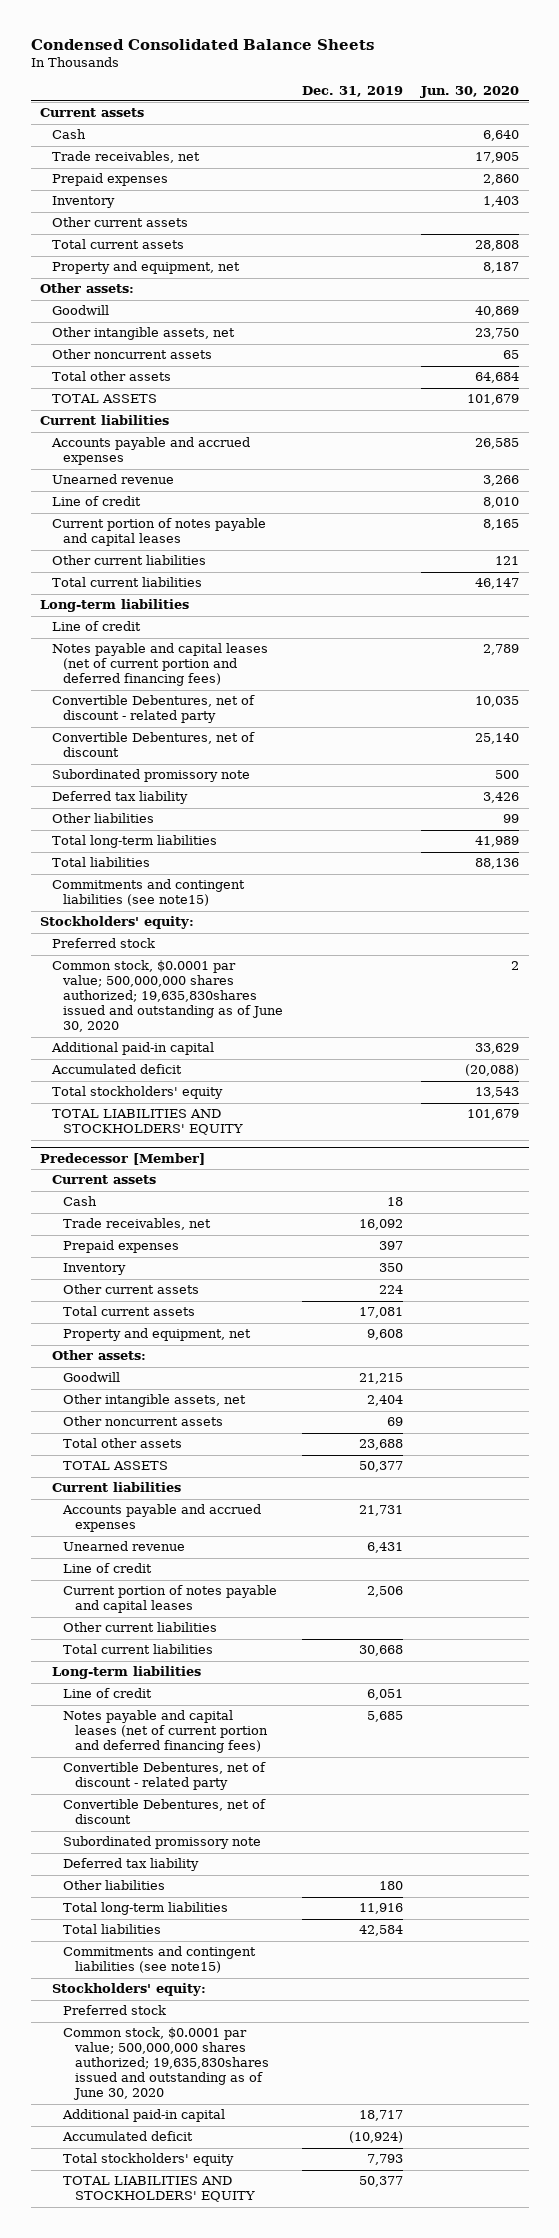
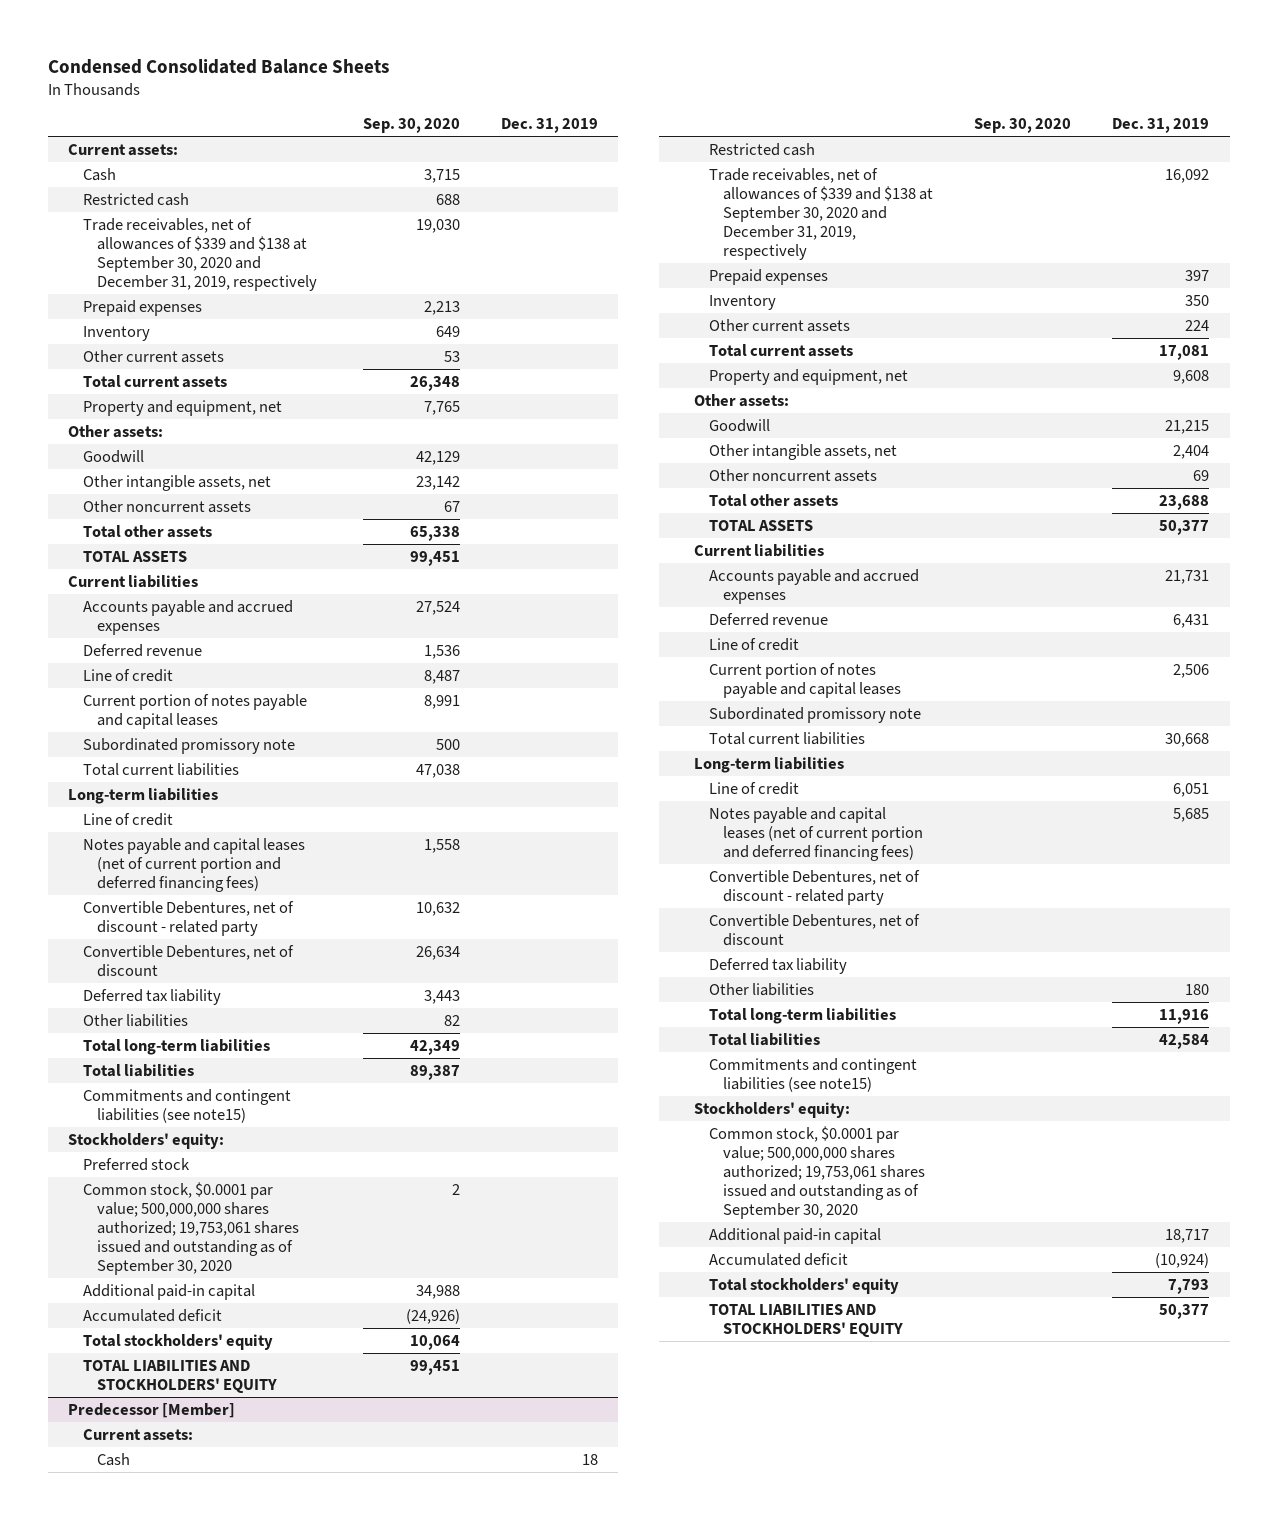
[420,85,520,98] Jun. 30, 2020 -> none
none -> [362,118,460,134] Sep. 30, 2020
[39,108,144,118] Current assets -> [68,143,179,156] Current assets:
none -> [82,192,189,206] Restricted cash
[51,151,200,164] Trade receivables, net -> [82,217,318,291] Trade receivables, net of allowances of $339 and $138 at September 30, 2020 and December 31, 2019, respectively
[51,474,174,485] Unearned revenue -> [82,643,202,657] Deferred revenue
[51,555,206,566] Other current liabilities -> none
[51,769,250,783] Subordinated promissory note -> [82,737,295,754] Subordinated promissory note
[51,960,284,1033] Common stock, $0.0001 par value; 500,000,000 shares authorized; 19,635,830shares issued and outstanding as of June 30, 2020 -> [82,1181,300,1275] Common stock, $0.0001 par value; 500,000,000 shares authorized; 19,753,061 shares issued and outstanding as of September 30, 2020
[51,1175,156,1185] Current assets -> [82,1428,193,1441] Current assets:
none -> [708,142,815,156] Restricted cash
[63,1218,212,1231] Trade receivables, net -> [708,167,933,260] Trade receivables, net of allowances of $339 and $138 at September 30, 2020 and December 31, 2019, respectively
[63,1541,186,1552] Unearned revenue -> [708,612,828,626] Deferred revenue
[63,1622,218,1633] Other current liabilities -> none
[63,1836,262,1850] Subordinated promissory note -> [708,706,921,723] Subordinated promissory note
[63,2005,167,2016] Preferred stock -> none
[63,2027,269,2101] Common stock, $0.0001 par value; 500,000,000 shares authorized; 19,635,830shares issued and outstanding as of June 30, 2020 -> [708,1125,925,1219] Common stock, $0.0001 par value; 500,000,000 shares authorized; 19,753,061 shares issued and outstanding as of September 30, 2020

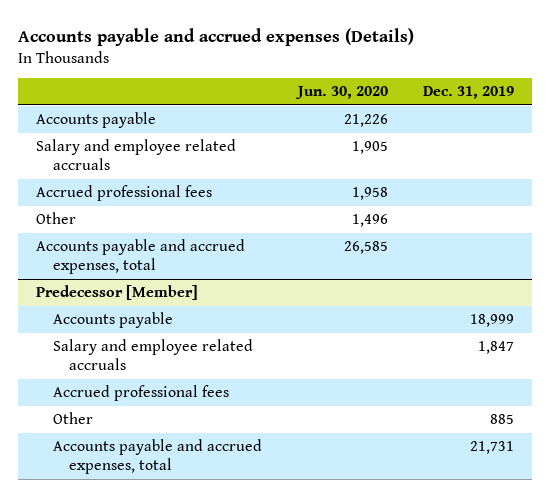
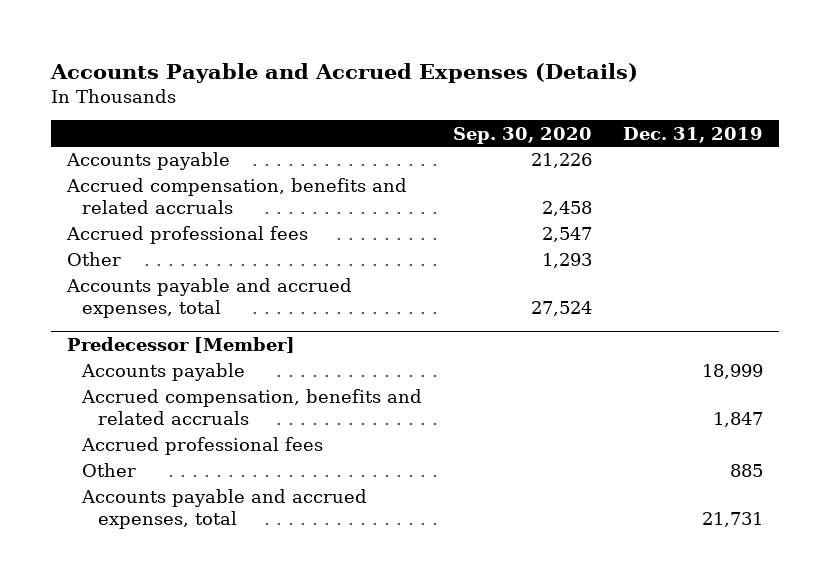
[18,27,415,46] Accounts payable and accrued expenses (Details) -> [50,62,639,83] Accounts Payable and Accrued Expenses (Details)
[294,86,388,100] Jun. 30, 2020 -> none
none -> [453,126,593,144] Sep. 30, 2020
[35,139,236,170] Salary and employee related accruals -> none
none -> [65,178,407,215] Accrued compensation, benefits and related accruals
[52,339,253,370] Salary and employee related accruals -> [81,389,423,426] Accrued compensation, benefits and related accruals

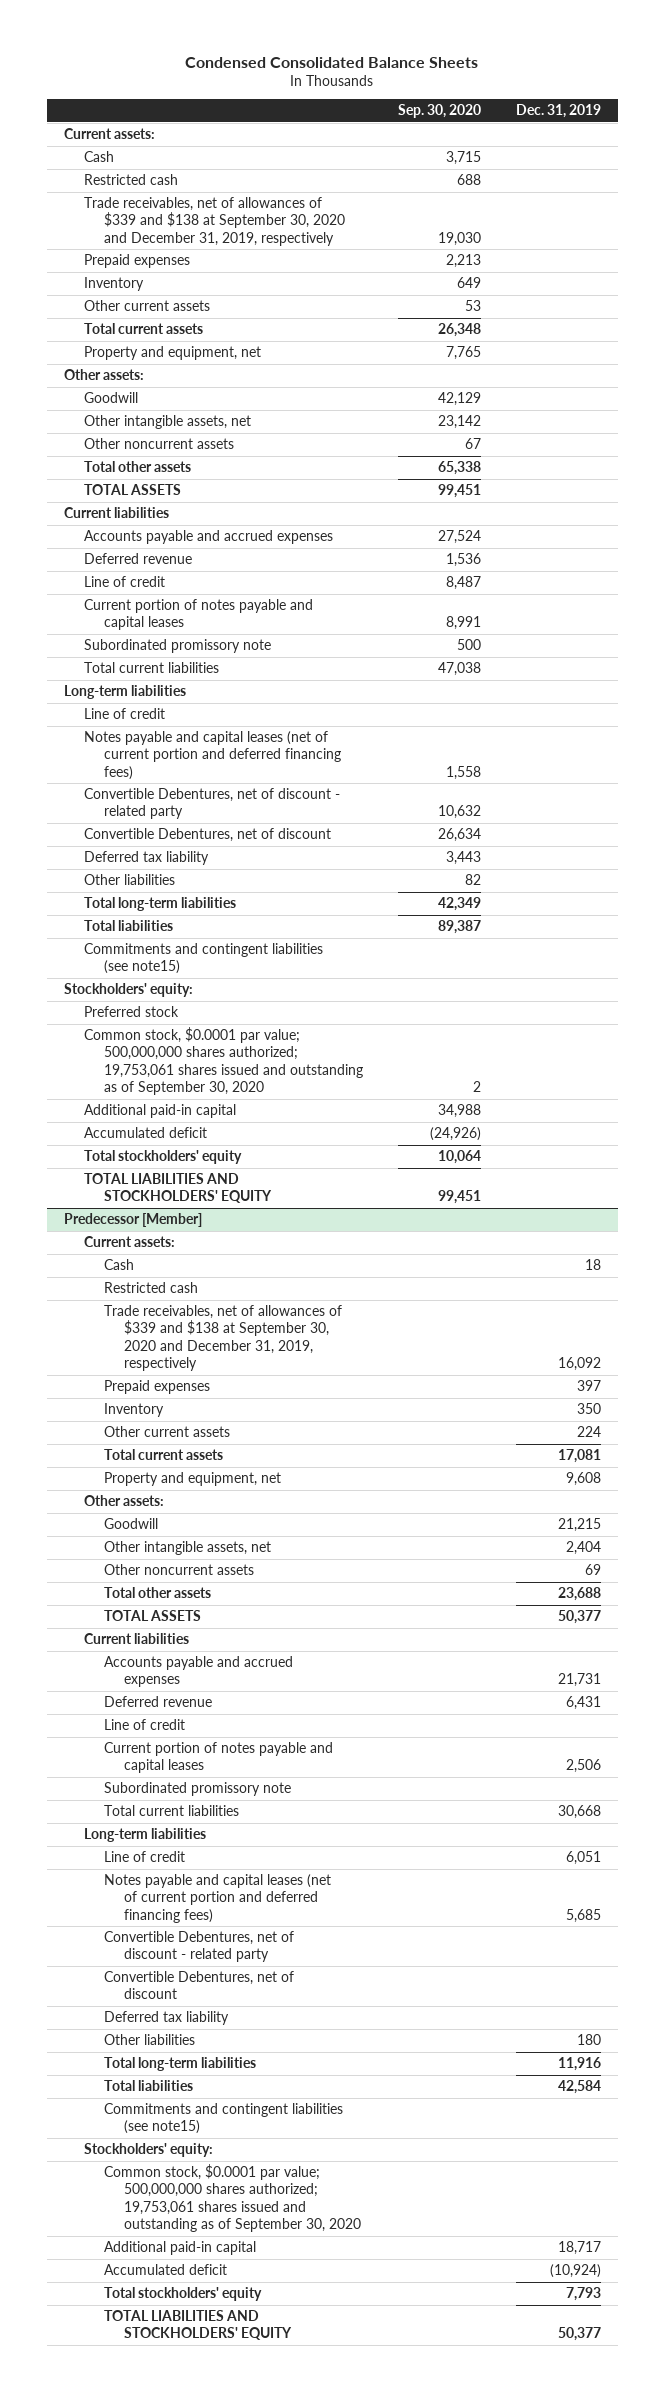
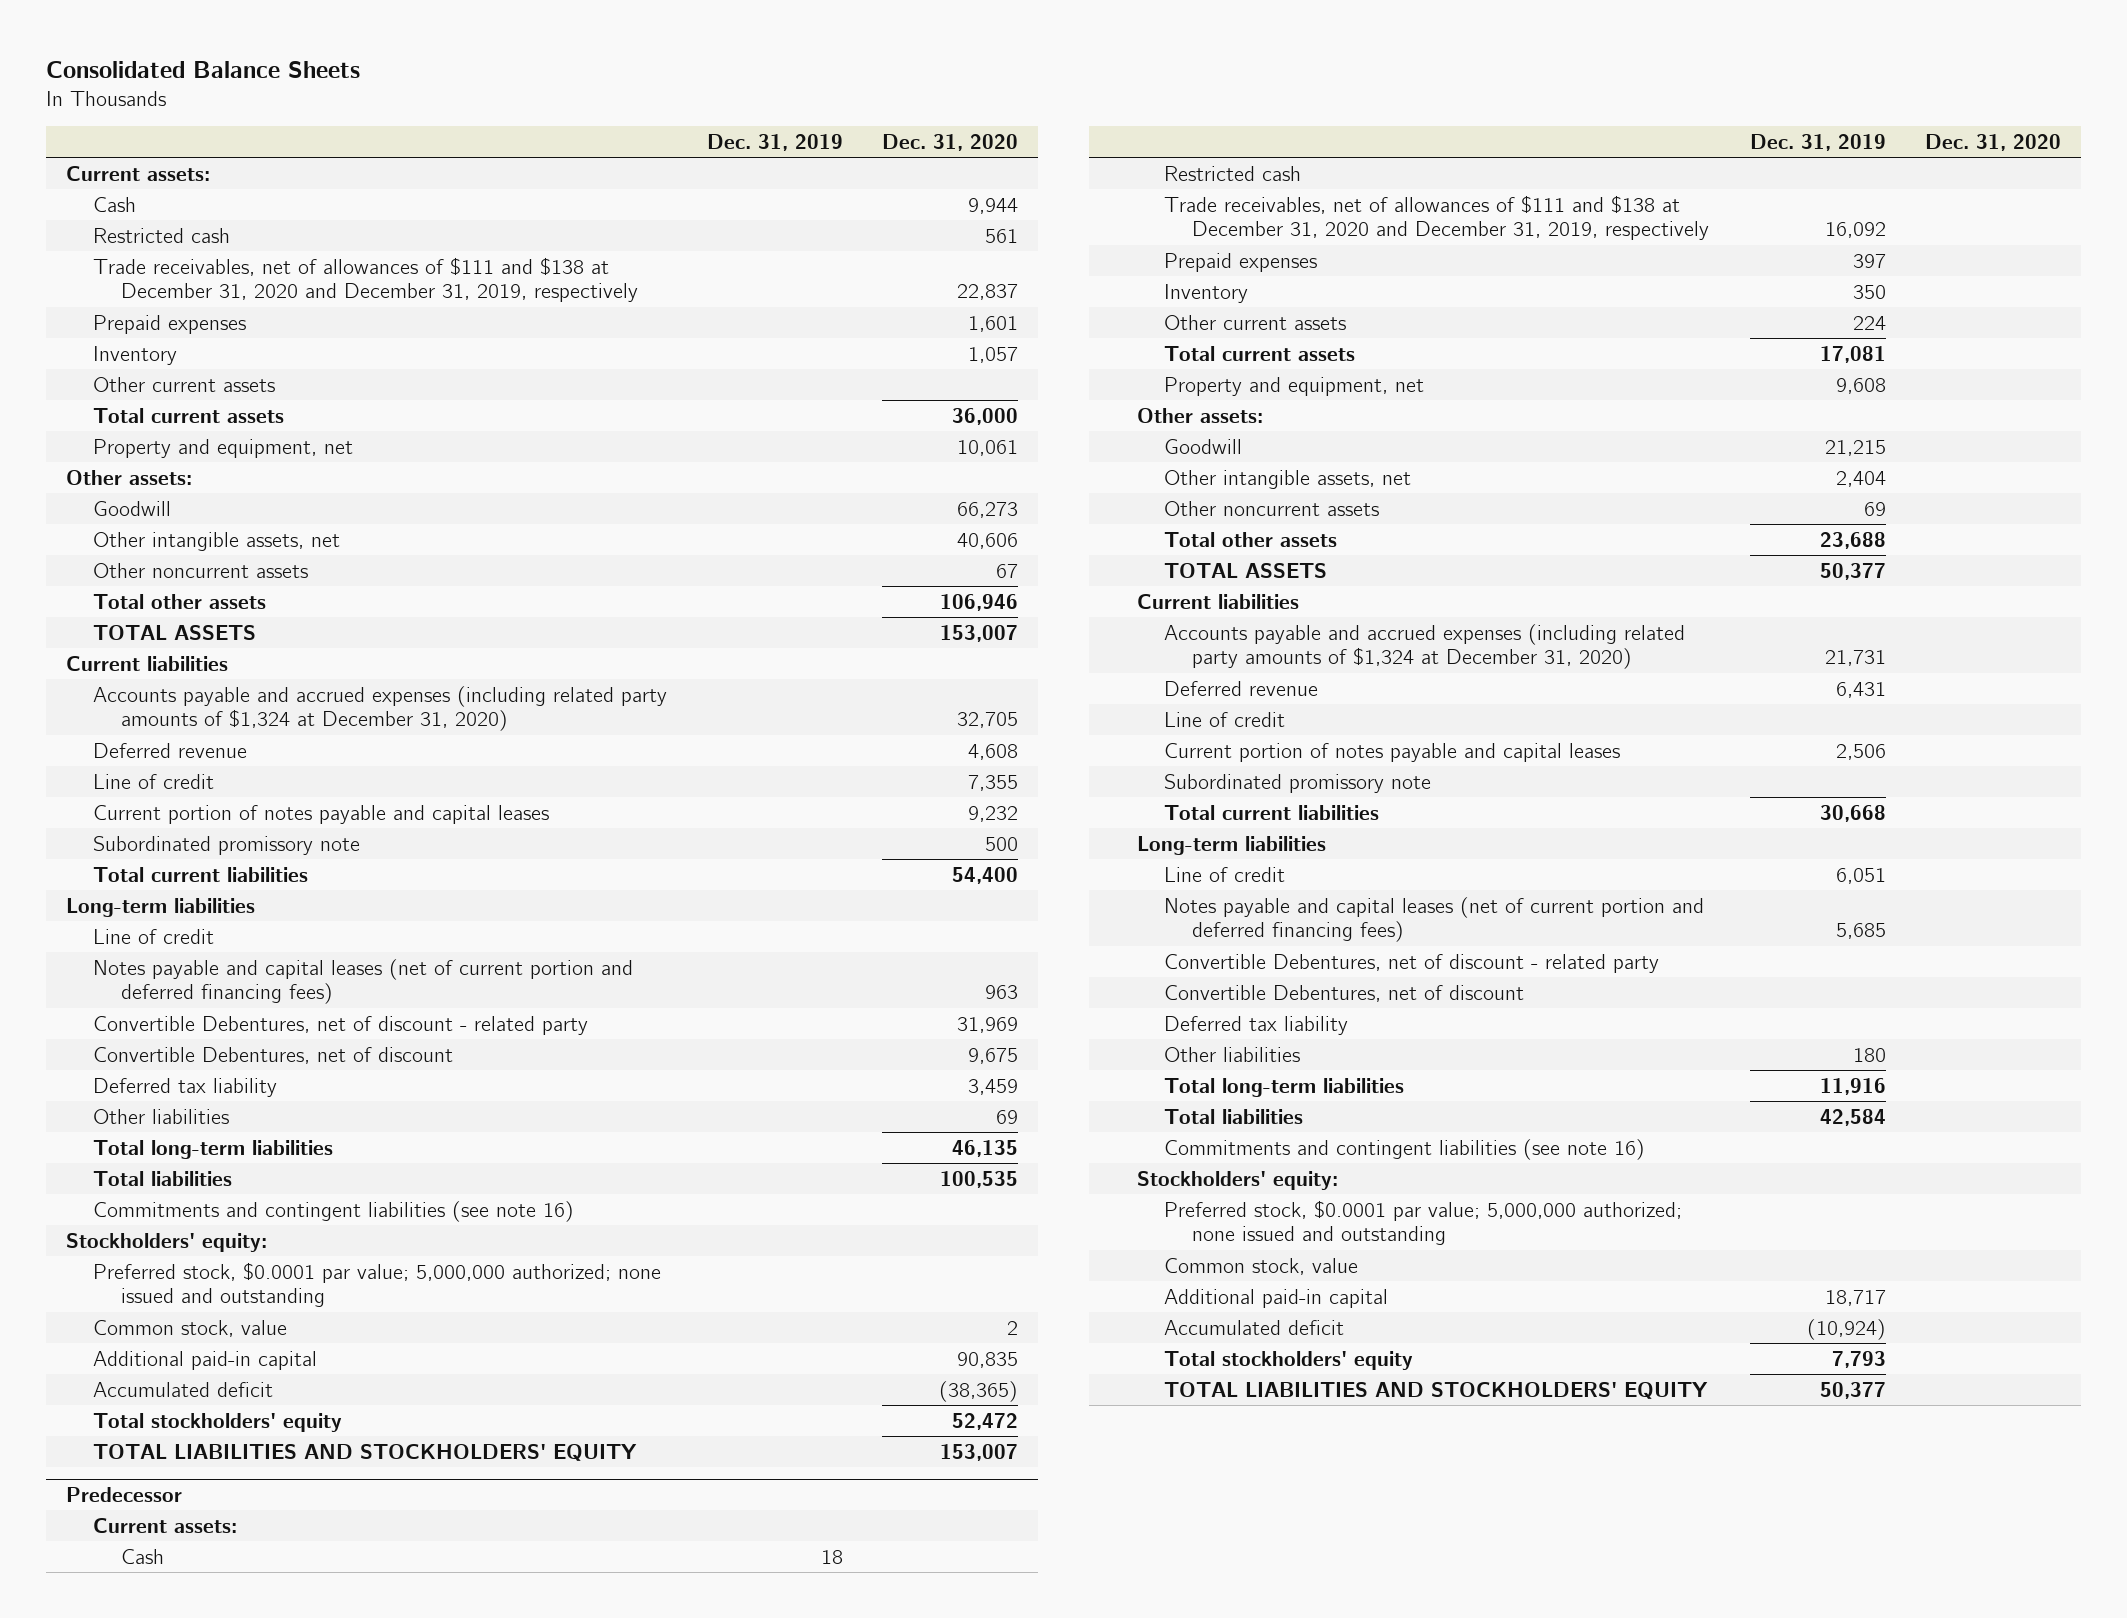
[185,56,479,68] Condensed Consolidated Balance Sheets -> [45,60,360,78] Consolidated Balance Sheets
[397,104,481,119] Sep. 30, 2020 -> none
none -> [881,134,1018,152] Dec. 31, 2020
[84,197,346,246] Trade receivables, net of allowances of $339 and $138 at September 30, 2020 and December 31, 2019, respectively -> [93,256,639,303] Trade receivables, net of allowances of $111 and $138 at December 31, 2020 and December 31, 2019, respectively
[84,530,334,545] Accounts payable and accrued expenses -> [93,685,668,732] Accounts payable and accrued expenses (including related party amounts of $1,324 at December 31, 2020)
[84,943,324,975] Commitments and contingent liabilities (see note15) -> [93,1200,575,1222] Commitments and contingent liabilities (see note 16)
[84,1006,180,1018] Preferred stock -> [93,1261,662,1308] Preferred stock, $0.0001 par value; 5,000,000 authorized; none issued and outstanding
[84,1027,364,1096] Common stock, $0.0001 par value; 500,000,000 shares authorized; 19,753,061 shares issued and outstanding as of September 30, 2020 -> [93,1319,288,1337] Common stock, value
[64,1213,203,1228] Predecessor [Member] -> [65,1486,182,1502] Predecessor
[104,1305,343,1372] Trade receivables, net of allowances of $339 and $138 at September 30, 2020 and December 31, 2019, respectively -> [1164,194,1710,241] Trade receivables, net of allowances of $111 and $138 at December 31, 2020 and December 31, 2019, respectively
[104,1656,294,1688] Accounts payable and accrued expenses -> [1164,623,1686,670] Accounts payable and accrued expenses (including related party amounts of $1,324 at December 31, 2020)
[104,2103,344,2135] Commitments and contingent liabilities (see note15) -> [1164,1138,1646,1160] Commitments and contingent liabilities (see note 16)
none -> [1164,1199,1683,1246] Preferred stock, $0.0001 par value; 5,000,000 authorized; none issued and outstanding
[104,2164,362,2233] Common stock, $0.0001 par value; 500,000,000 shares authorized; 19,753,061 shares issued and outstanding as of September 30, 2020 -> [1164,1257,1359,1275] Common stock, value

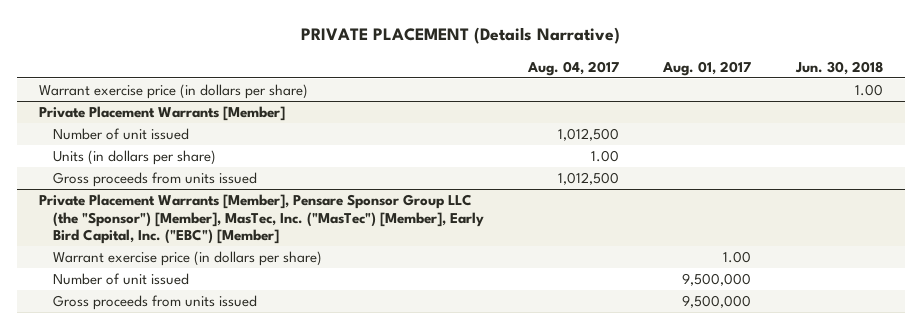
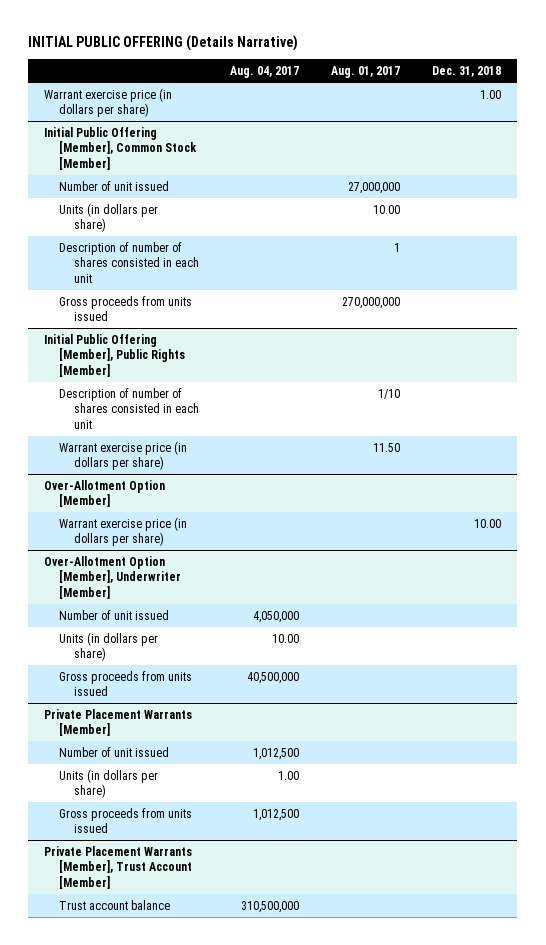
[300,27,620,45] PRIVATE PLACEMENT (Details Narrative) -> [28,35,299,52] INITIAL PUBLIC OFFERING (Details Narrative)
[794,60,883,75] Jun. 30, 2018 -> none
none -> [432,66,502,78] Dec. 31, 2018
none -> [44,126,197,171] Initial Public Offering [Member], Common Stock [Member]
none -> [58,180,169,191] Number of unit issued
none -> [58,202,158,233] Units (in dollars per share)
none -> [58,241,199,284] Description of number of shares consisted in each unit
none -> [58,295,192,322] Gross proceeds from units issued
none -> [44,333,185,378] Initial Public Offering [Member], Public Rights [Member]
none -> [58,387,199,430] Description of number of shares consisted in each unit
none -> [58,440,187,471] Warrant exercise price (in dollars per share)
none -> [44,479,166,508] Over-Allotment Option [Member]
none -> [58,516,187,547] Warrant exercise price (in dollars per share)
none -> [44,555,181,600] Over-Allotment Option [Member], Underwriter [Member]
none -> [58,609,169,620] Number of unit issued
none -> [58,631,158,662] Units (in dollars per share)
none -> [58,670,192,697] Gross proceeds from units issued
[38,194,484,245] Private Placement Warrants [Member], Pensare Sponsor Group LLC (the "Sponsor") [Member], MasTec, Inc. ("MasTec") [Member], Early Bird Capital, Inc. ("EBC") [Member] -> none
[52,251,322,267] Warrant exercise price (in dollars per share) -> none
[52,273,189,286] Number of unit issued -> none
[52,295,257,311] Gross proceeds from units issued -> none
none -> [44,845,193,890] Private Placement Warrants [Member], Trust Account [Member]
none -> [58,899,170,910] Trust account balance

